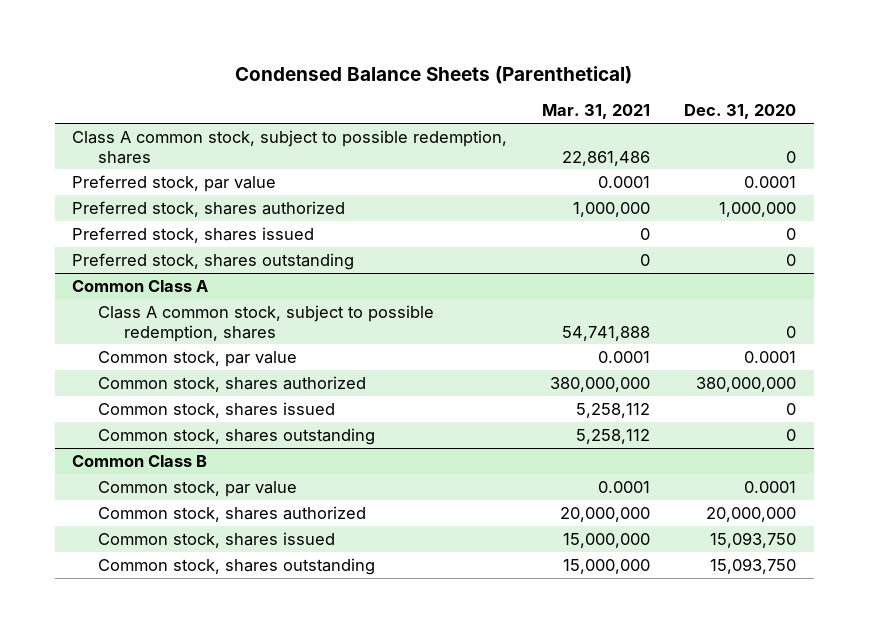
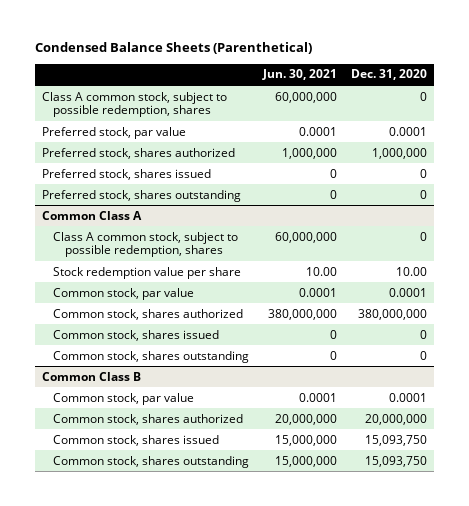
[541,104,650,120] Mar. 31, 2021 -> none
none -> [262,69,338,81] Jun. 30, 2021
none -> [53,266,242,279] Stock redemption value per share

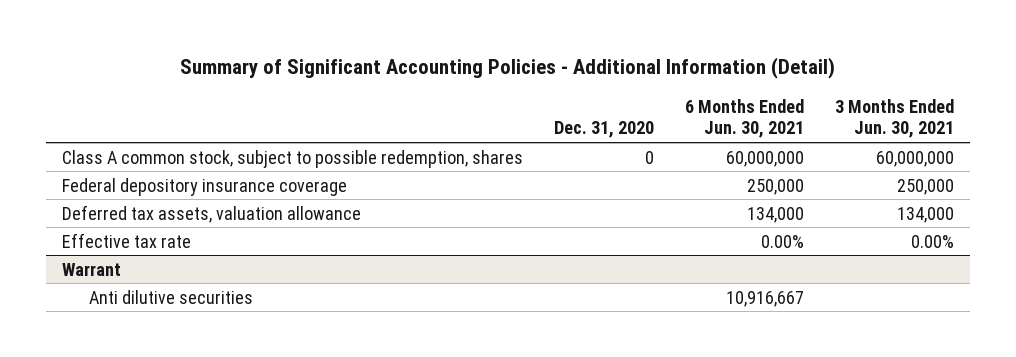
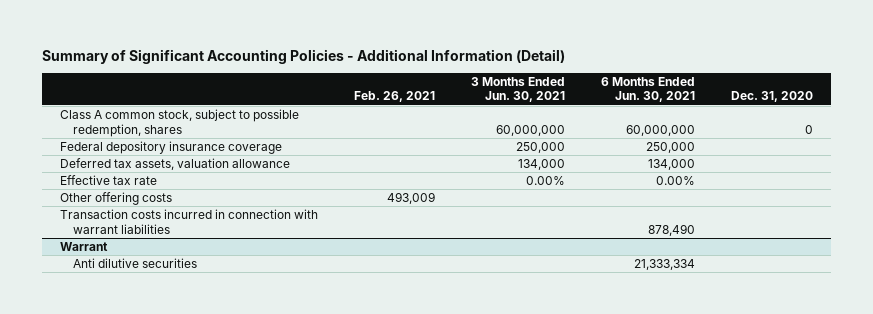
none -> [354,91,436,103] Feb. 26, 2021
none -> [60,192,173,206] Other offering costs
none -> [60,209,319,234] Transaction costs incurred in connection with warrant liabilities
[726,290,805,307] 10,916,667 -> [634,259,696,271] 21,333,334

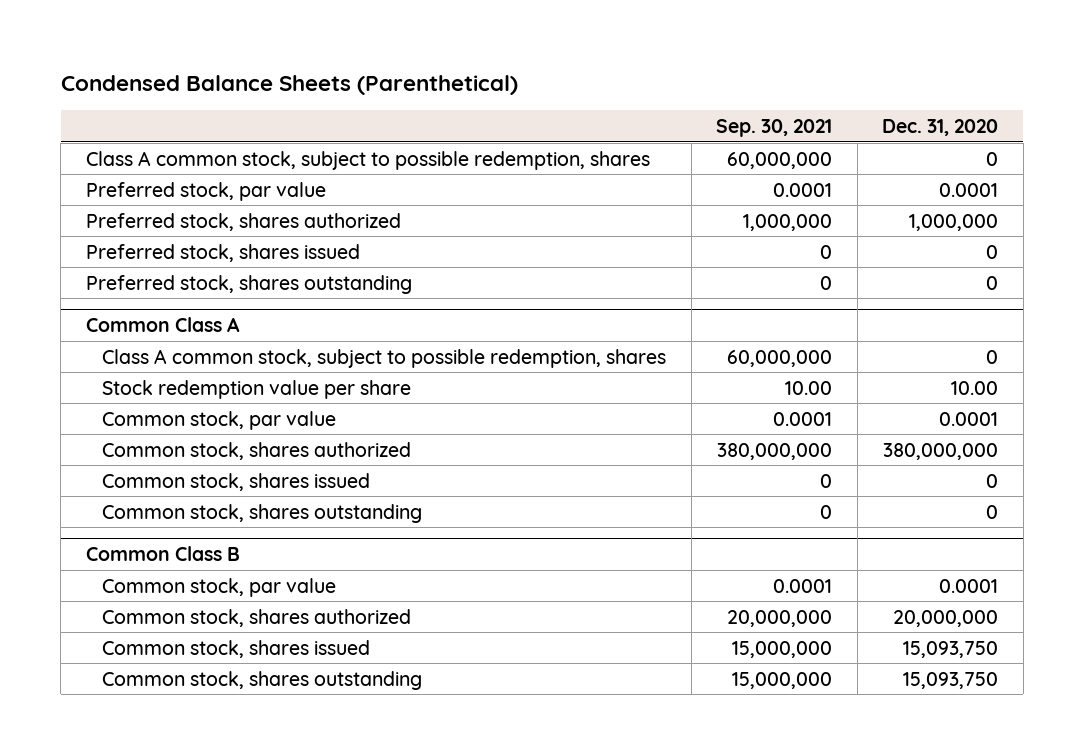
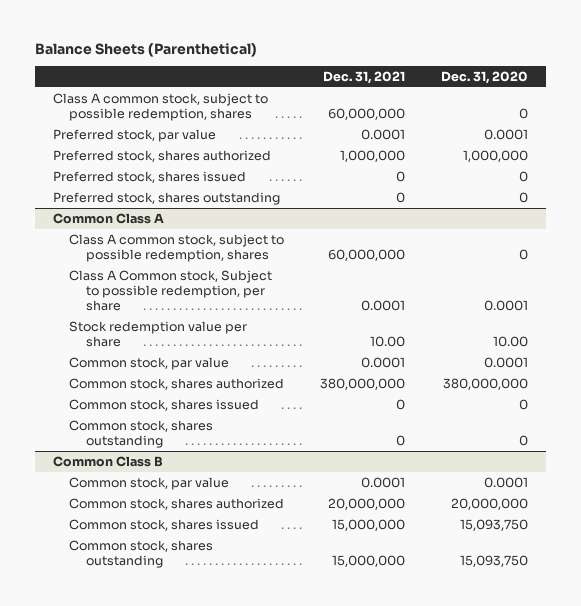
[60,75,518,96] Condensed Balance Sheets (Parenthetical) -> [34,42,257,57] Balance Sheets (Parenthetical)
[716,118,833,137] Sep. 30, 2021 -> none
none -> [323,70,406,84] Dec. 31, 2021
none -> [69,269,273,312] Class A Common stock, Subject to possible redemption, per share

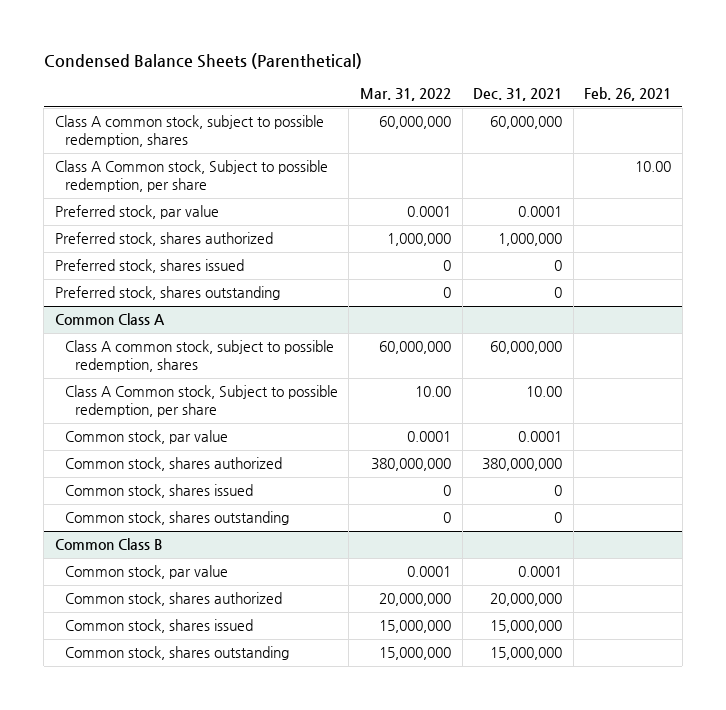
[34,42,257,57] Balance Sheets (Parenthetical) -> [43,52,362,69] Condensed Balance Sheets (Parenthetical)
[441,70,529,84] Dec. 31, 2020 -> none
none -> [360,88,452,102] Mar. 31, 2022
none -> [584,87,672,102] Feb. 26, 2021
none -> [54,160,328,193] Class A Common stock, Subject to possible redemption, per share
[69,320,248,347] Stock redemption value per share -> none
[361,300,406,312] 0.0001 -> [526,386,563,398] 10.00

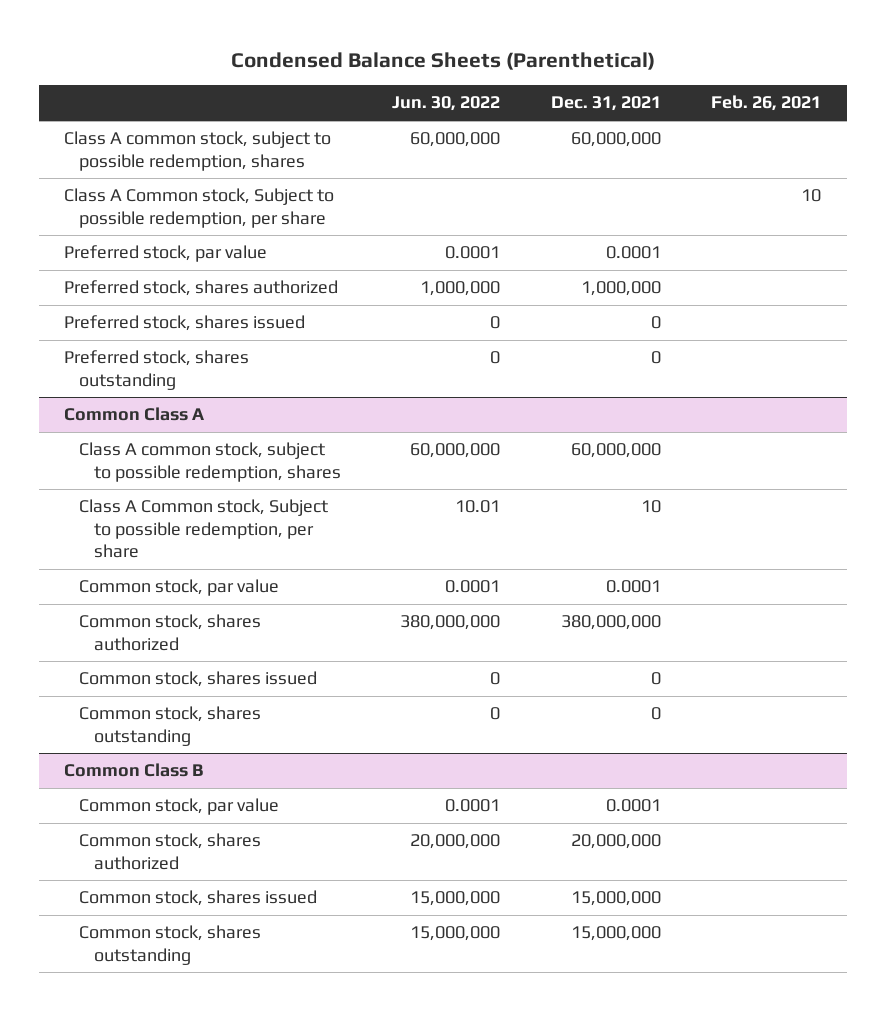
[360,88,452,102] Mar. 31, 2022 -> none
none -> [392,96,501,112] Jun. 30, 2022
[635,161,672,173] 10.00 -> [801,189,822,203] 10
[526,386,563,398] 10.00 -> [640,500,661,514] 10

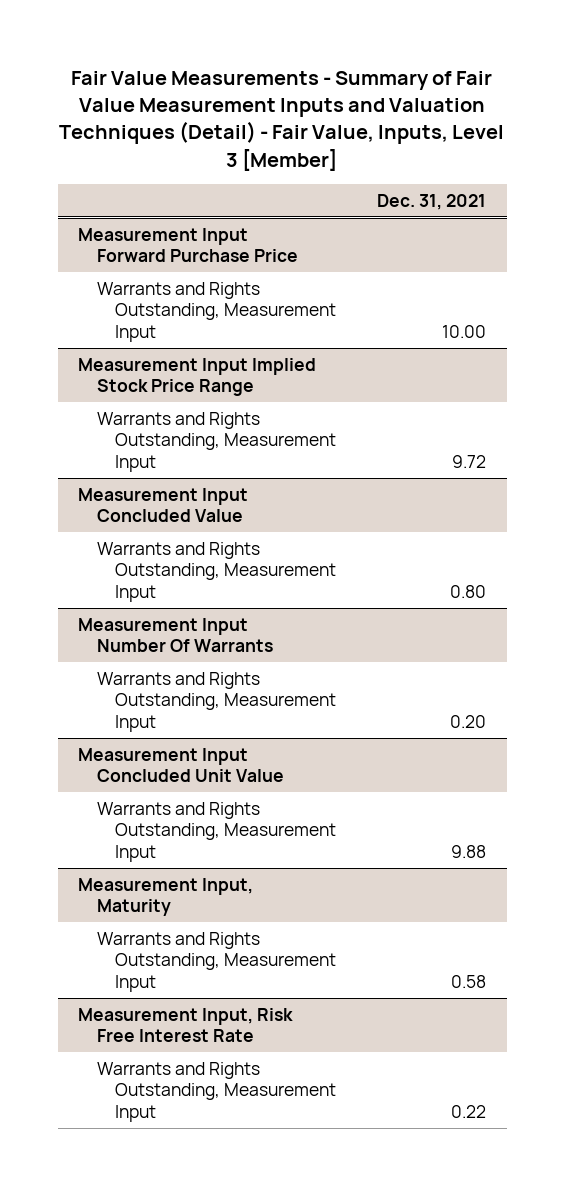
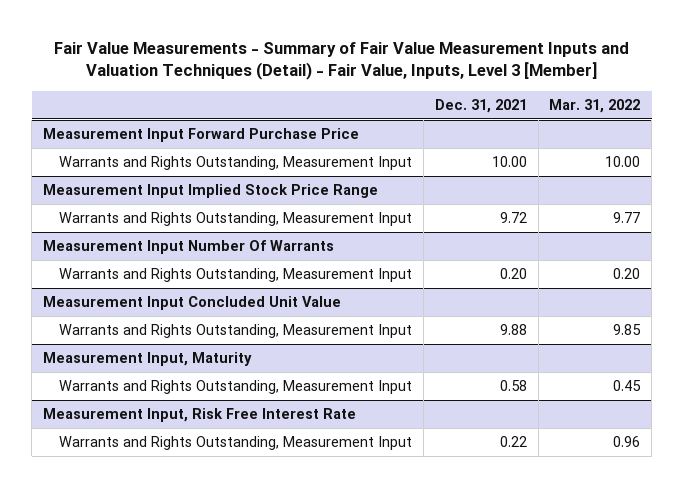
none -> [549,98,641,113] Mar. 31, 2022
[78,487,249,523] Measurement Input Concluded Value -> none
[96,541,336,602] Warrants and Rights Outstanding, Measurement Input -> none

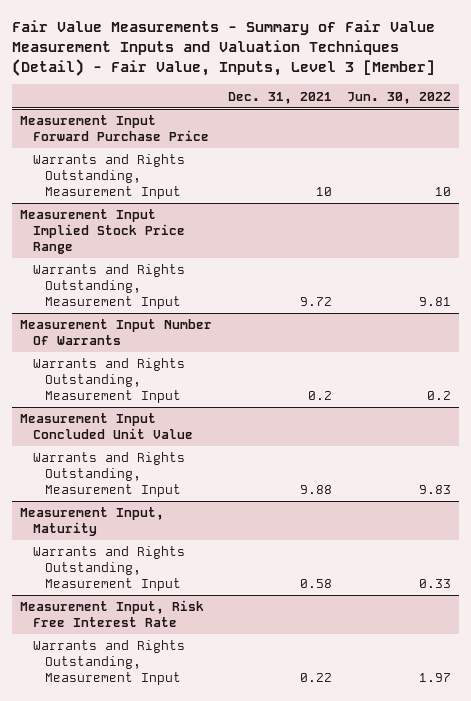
[549,98,641,113] Mar. 31, 2022 -> none
none -> [347,91,452,104] Jun. 30, 2022
[491,156,527,168] 10.00 -> [315,187,332,197] 10
[499,268,527,280] 0.20 -> [307,391,332,401] 0.2

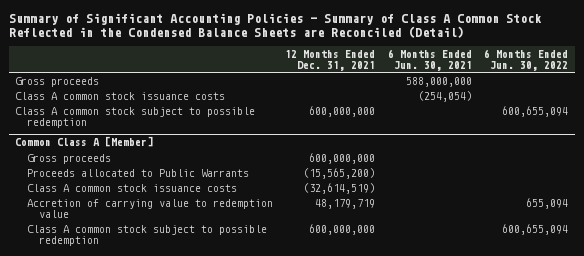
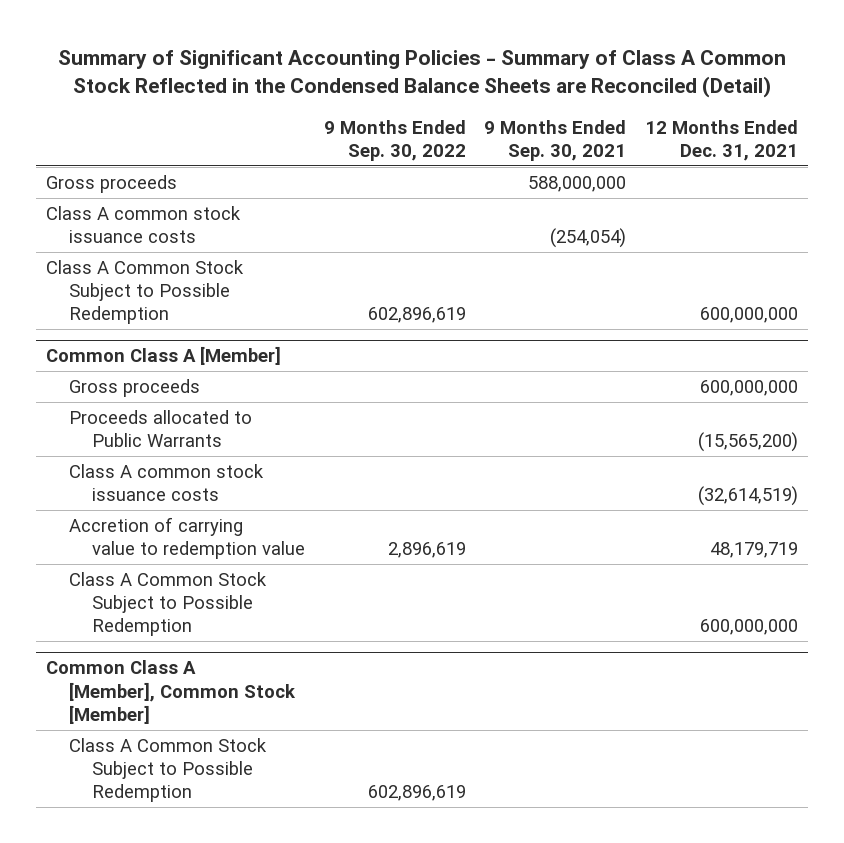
[387,48,472,71] 6 Months Ended Jun. 30, 2021 -> none
[484,48,569,71] 6 Months Ended Jun. 30, 2022 -> none
none -> [323,119,466,161] 9 Months Ended Sep. 30, 2022
none -> [484,119,627,161] 9 Months Ended Sep. 30, 2021
[15,106,256,128] Class A common stock subject to possible redemption -> [45,259,244,325] Class A Common Stock Subject to Possible Redemption
[26,224,267,246] Class A common stock subject to possible redemption -> [68,571,267,637] Class A Common Stock Subject to Possible Redemption
none -> [45,660,296,724] Common Class A [Member], Common Stock [Member]
none -> [68,737,267,803] Class A Common Stock Subject to Possible Redemption

